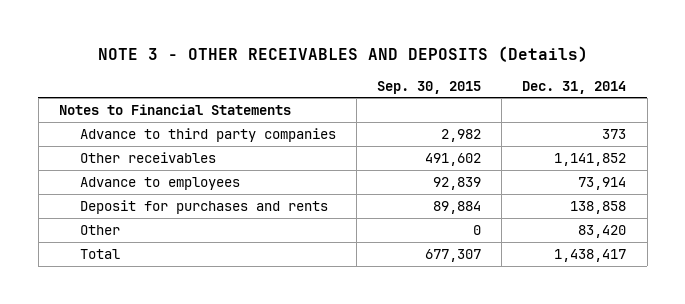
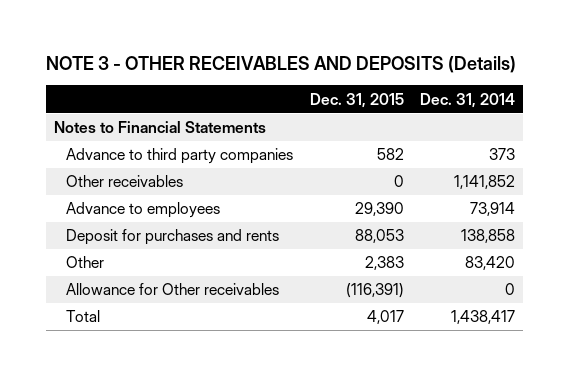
[377,80,482,94] Sep. 30, 2015 -> none
none -> [309,92,404,108] Dec. 31, 2015
none -> [66,283,280,296] Allowance for Other receivables

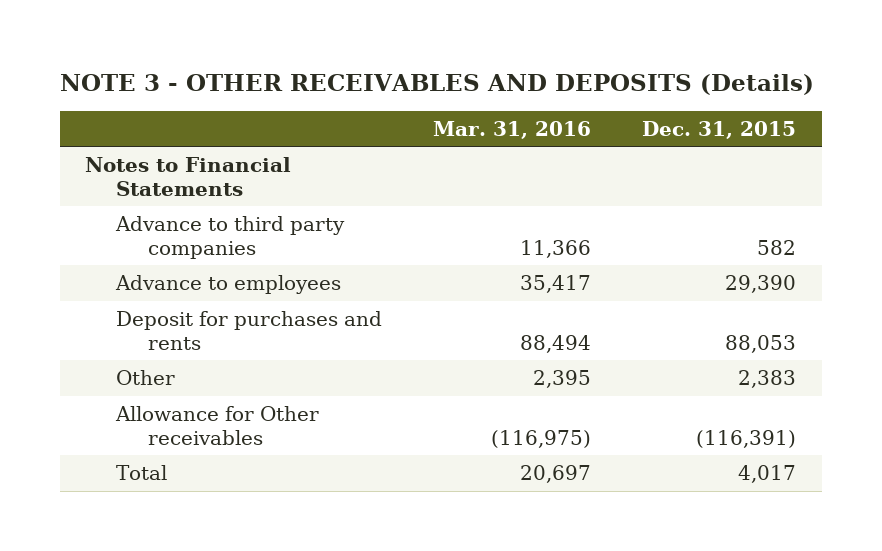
[420,92,516,108] Dec. 31, 2014 -> none
none -> [433,120,592,139] Mar. 31, 2016
[66,175,184,188] Other receivables -> none

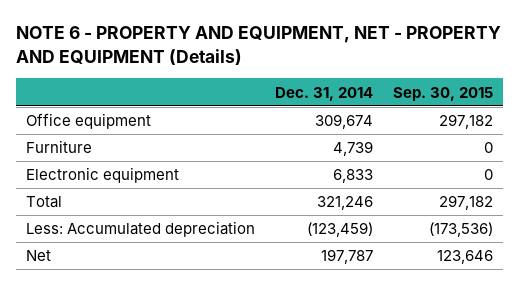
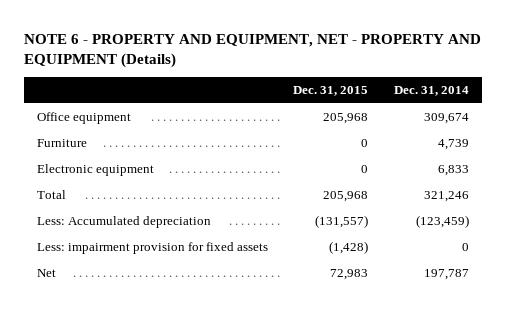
[392,86,493,101] Sep. 30, 2015 -> none
none -> [293,86,369,97] Dec. 31, 2015
none -> [36,242,268,255] Less: impairment provision for fixed assets

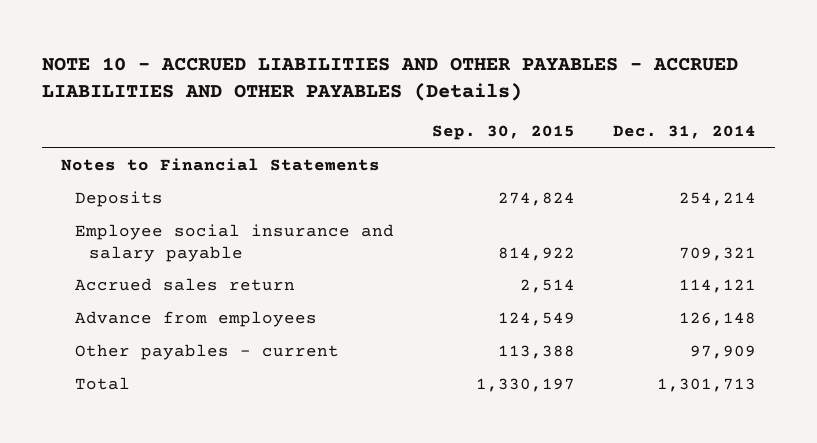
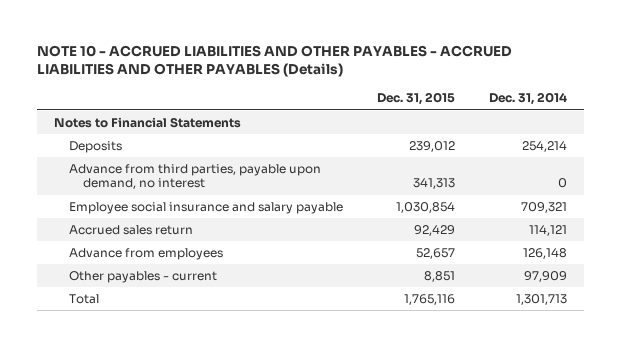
[432,125,576,141] Sep. 30, 2015 -> none
none -> [377,92,456,106] Dec. 31, 2015
none -> [68,164,321,190] Advance from third parties, payable upon demand, no interest

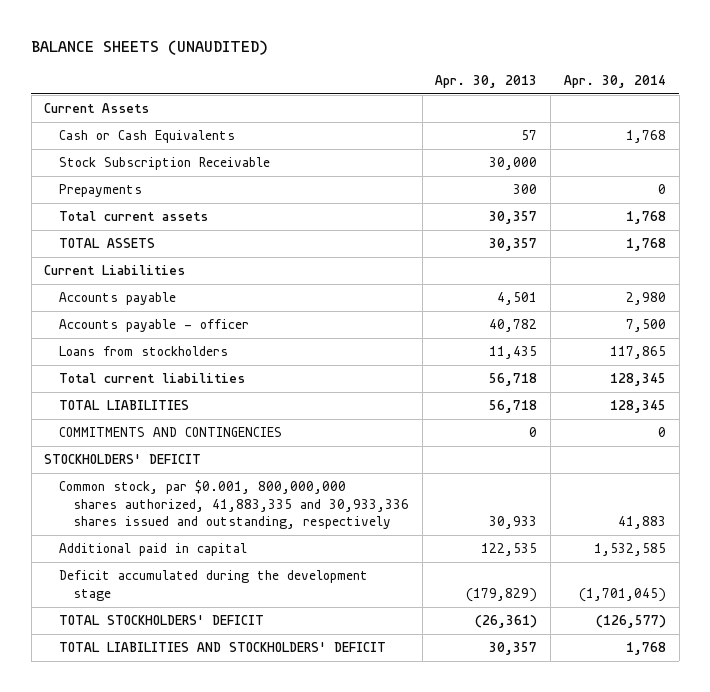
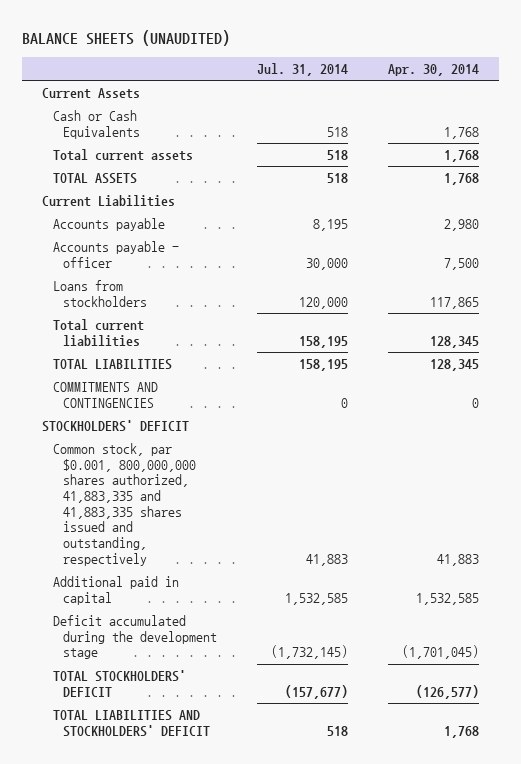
[435,74,538,88] Apr. 30, 2013 -> none
none -> [256,62,348,76] Jul. 31, 2014
[58,157,270,171] Stock Subscription Receivable -> none
[58,184,142,198] Prepayments -> none
[58,480,409,530] Common stock, par $0.001, 800,000,000 shares authorized, 41,883,335 and 30,933,336 shares issued and outstanding, respectively -> [52,443,196,566] Common stock, par $0.001, 800,000,000 shares authorized, 41,883,335 and 41,883,335 shares issued and outstanding, respectively

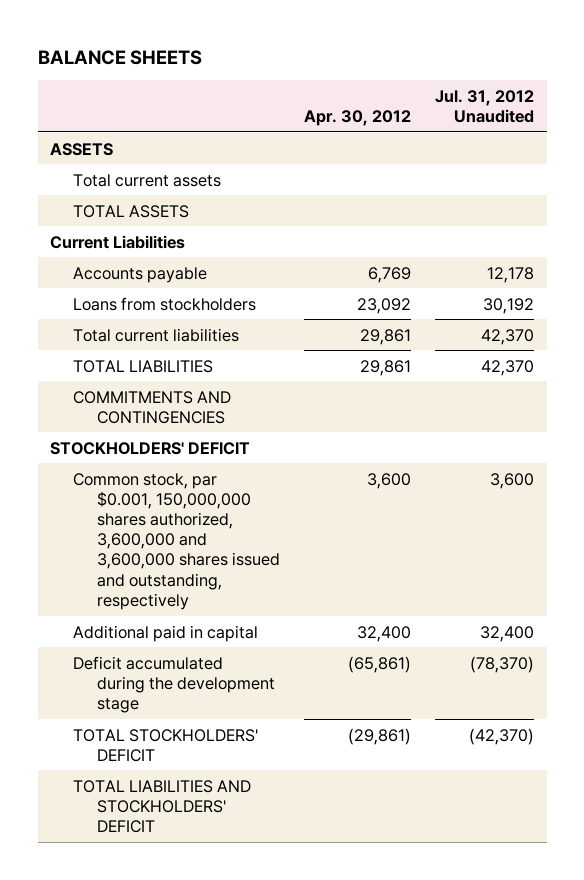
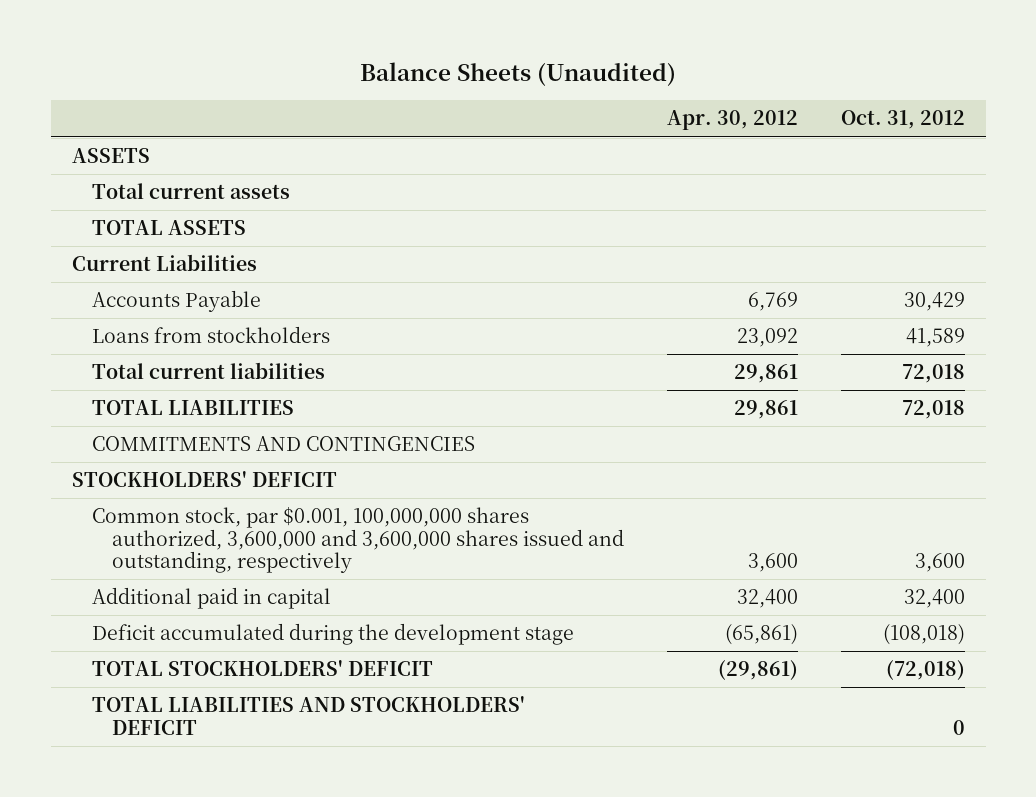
[37,49,202,65] BALANCE SHEETS -> [360,61,677,86] Balance Sheets (Unaudited)
[435,89,535,124] Jul. 31, 2012 Unaudited -> none
none -> [840,110,965,130] Oct. 31, 2012
[73,266,208,283] Accounts payable -> [91,290,261,313] Accounts Payable
[73,472,280,610] Common stock, par $0.001, 150,000,000 shares authorized, 3,600,000 and 3,600,000 shares issued and outstanding, respectively -> [91,507,624,574] Common stock, par $0.001, 100,000,000 shares authorized, 3,600,000 and 3,600,000 shares issued and outstanding, respectively

